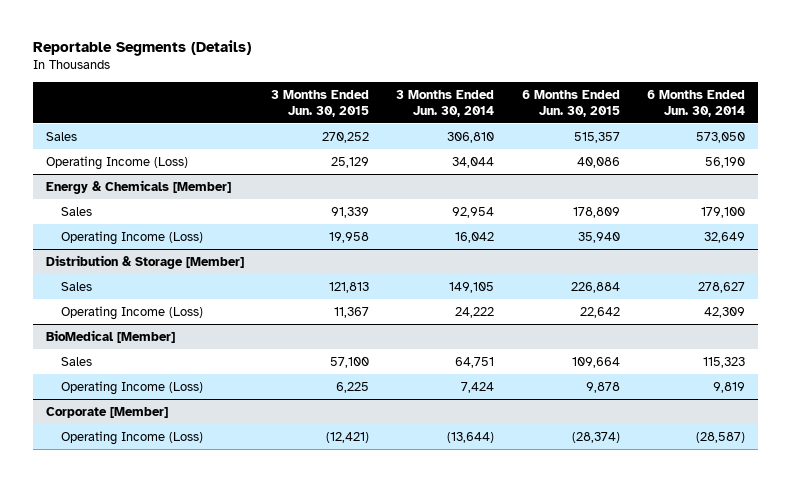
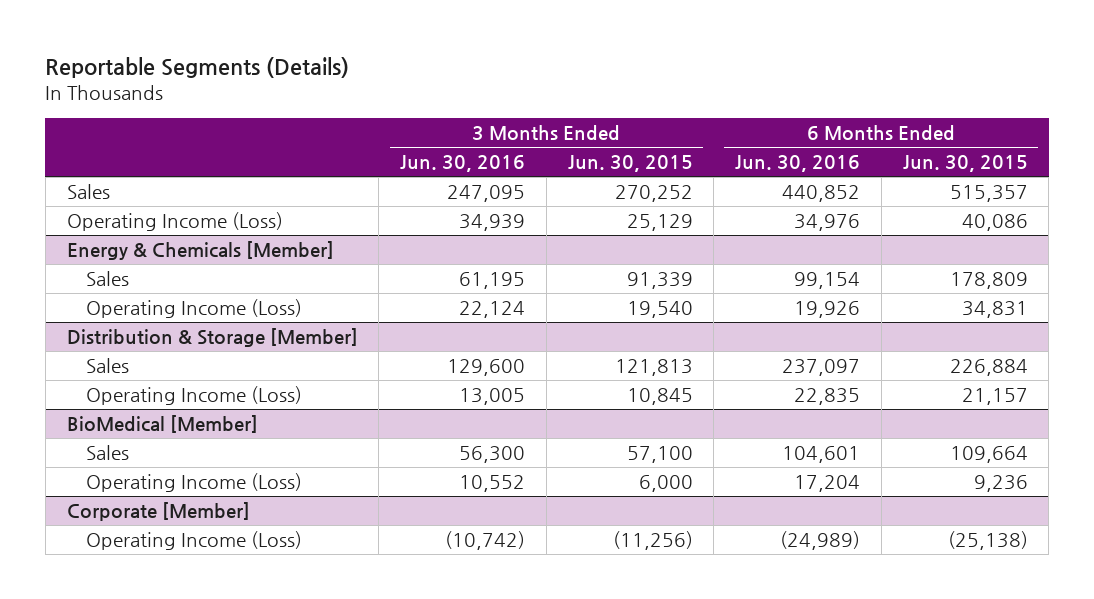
[396,89,495,117] 3 Months Ended Jun. 30, 2014 -> none
[646,89,745,117] 6 Months Ended Jun. 30, 2014 -> none
none -> [400,155,526,173] Jun. 30, 2016
none -> [735,155,861,173] Jun. 30, 2016
[329,231,370,243] 19,958 -> [626,301,693,319] 19,540
[577,231,620,243] 35,940 -> [961,301,1028,319] 34,831
[334,306,370,318] 11,367 -> [626,388,693,406] 10,845
[579,306,620,318] 22,642 -> [961,388,1028,406] 21,157
[336,381,370,393] 6,225 -> [638,475,693,493] 6,000
[585,381,620,393] 9,878 -> [973,475,1028,493] 9,236
[326,431,370,443] (12,421) -> [612,531,693,551] (11,256)
[571,431,620,443] (28,374) -> [947,531,1028,551] (25,138)

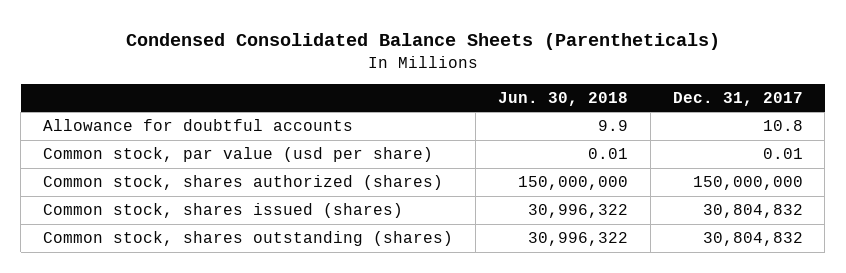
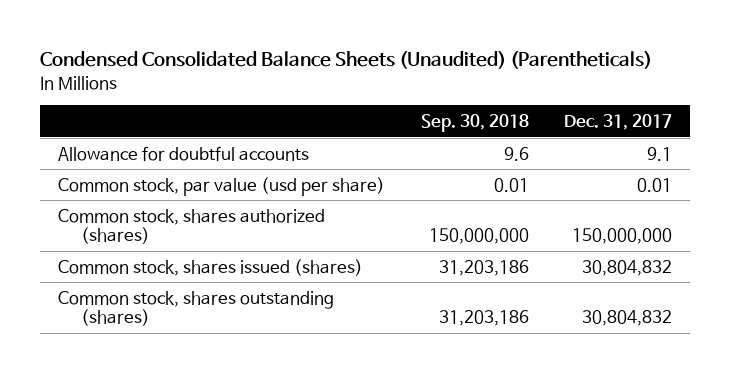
[125,32,720,50] Condensed Consolidated Balance Sheets (Parentheticals) -> [40,51,653,70] Condensed Consolidated Balance Sheets (Unaudited) (Parentheticals)
[497,91,628,106] Jun. 30, 2018 -> none
none -> [420,113,529,132] Sep. 30, 2018
[762,120,803,132] 10.8 -> [647,146,673,161] 9.1

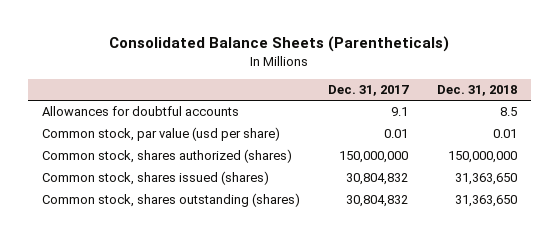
[40,51,653,70] Condensed Consolidated Balance Sheets (Unaudited) (Parentheticals) -> [109,36,450,53] Consolidated Balance Sheets (Parentheticals)
[420,113,529,132] Sep. 30, 2018 -> none
none -> [436,85,517,97] Dec. 31, 2018
[58,145,310,161] Allowance for doubtful accounts -> [42,106,240,117] Allowances for doubtful accounts

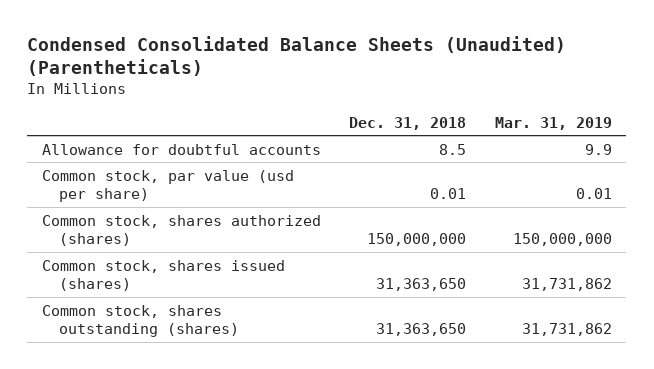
[109,36,450,53] Consolidated Balance Sheets (Parentheticals) -> [27,35,567,76] Condensed Consolidated Balance Sheets (Unaudited) (Parentheticals)
[328,85,410,97] Dec. 31, 2017 -> none
none -> [495,116,613,130] Mar. 31, 2019
[42,106,240,117] Allowances for doubtful accounts -> [41,143,321,155] Allowance for doubtful accounts

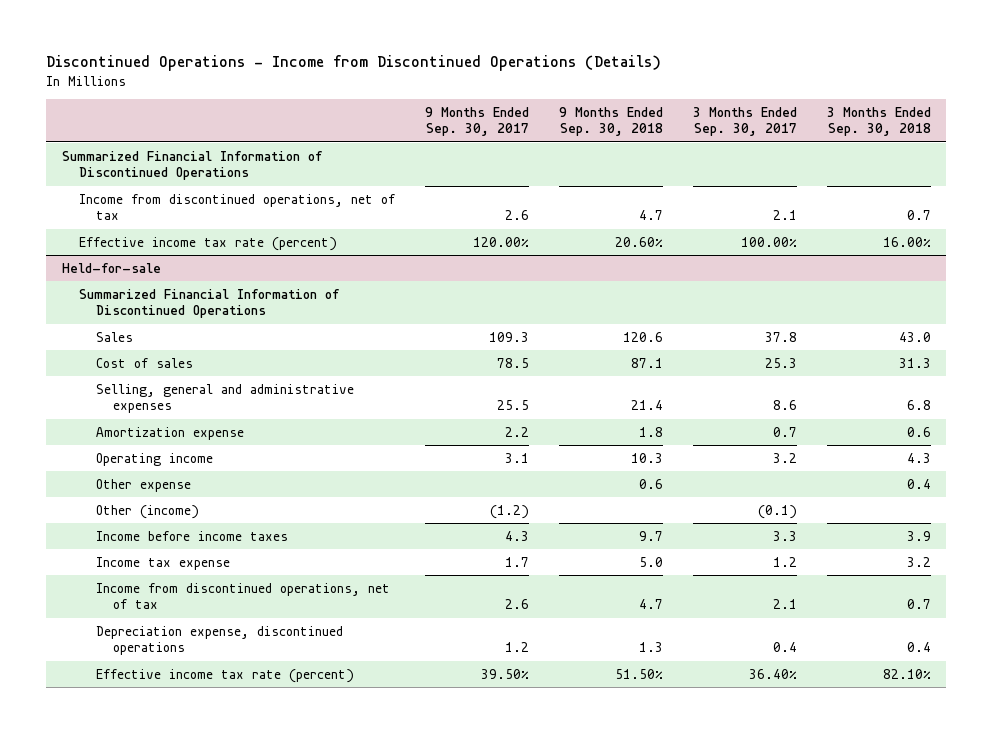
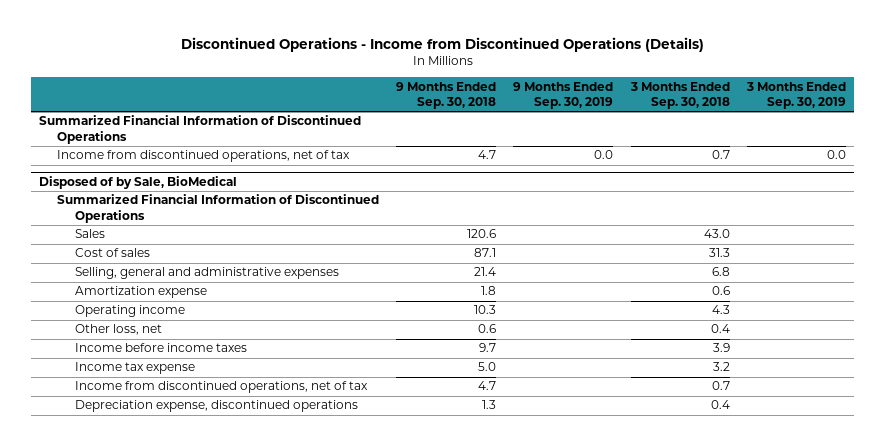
[424,106,529,137] 9 Months Ended Sep. 30, 2017 -> none
[692,106,797,137] 3 Months Ended Sep. 30, 2017 -> none
none -> [513,81,614,110] 9 Months Ended Sep. 30, 2019
none -> [745,81,846,110] 3 Months Ended Sep. 30, 2019
[78,236,337,251] Effective income tax rate (percent) -> none
[61,262,161,273] Held-for-sale -> none
none -> [39,176,238,190] Disposed of by Sale, BioMedical
[95,504,199,519] Other (income) -> none
[95,478,191,492] Other expense -> [74,324,162,336] Other loss, net
[95,668,354,683] Effective income tax rate (percent) -> none

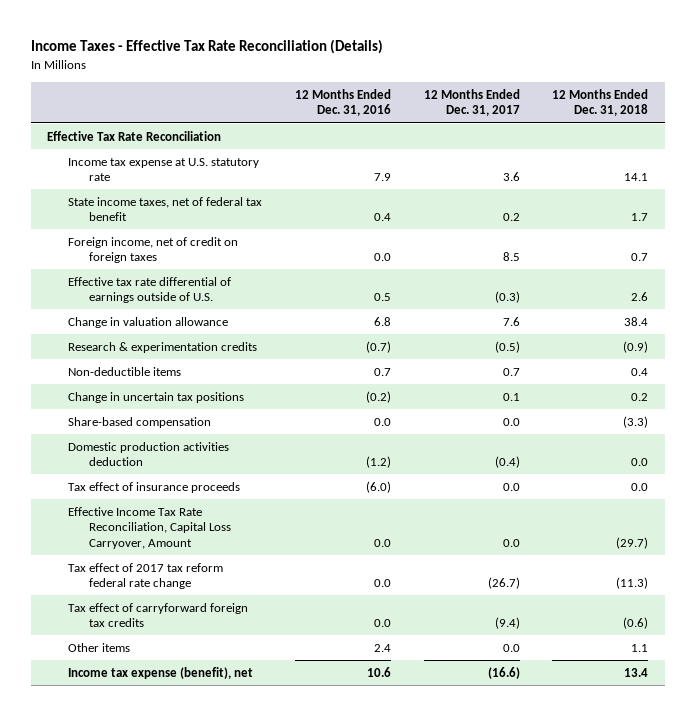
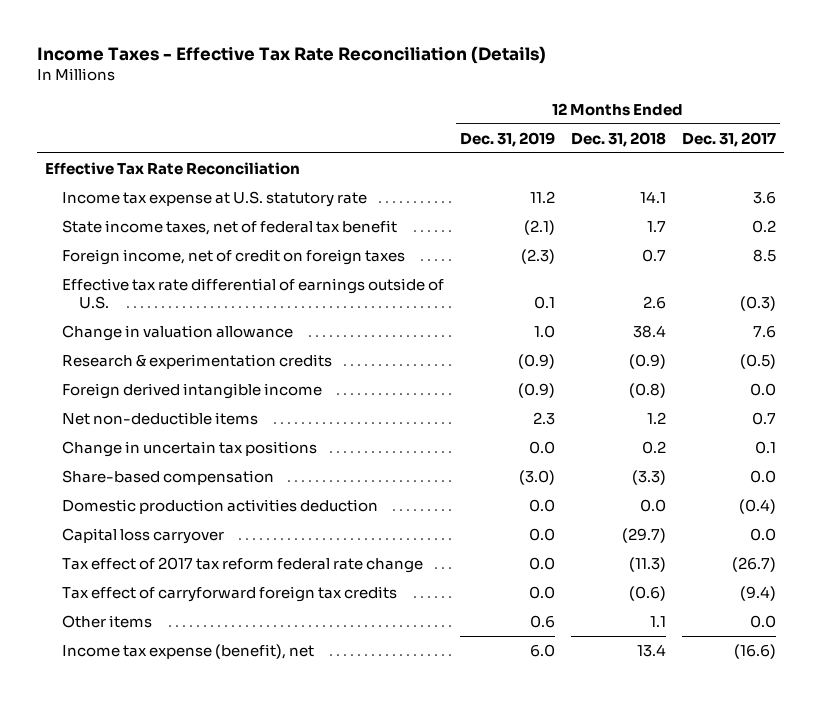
[294,88,391,117] 12 Months Ended Dec. 31, 2016 -> none
none -> [459,131,555,147] Dec. 31, 2019
none -> [61,382,322,399] Foreign derived intangible income
[67,366,181,376] Non-deductible items -> [61,411,258,425] Net non-deductible items
[631,367,649,376] 0.4 -> [647,411,667,424] 1.2
[67,481,240,493] Tax effect of insurance proceeds -> none
[67,506,231,549] Effective Income Tax Rate Reconciliation, Capital Loss Carryover, Amount -> [61,527,224,544] Capital loss carryover

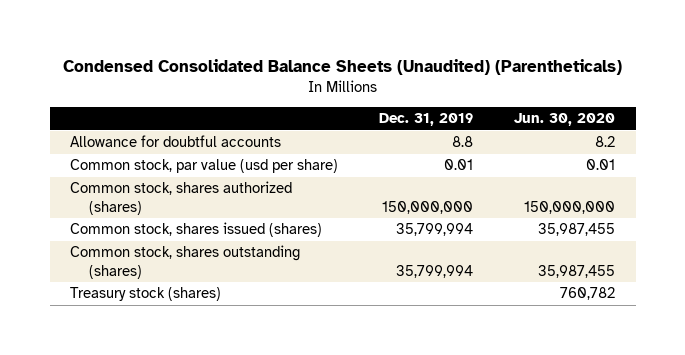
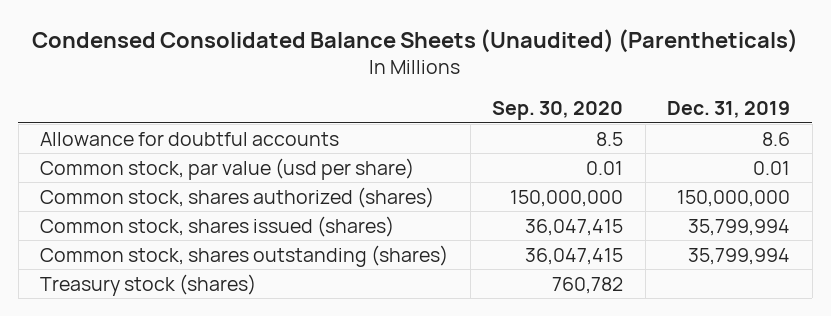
[514,113,616,127] Jun. 30, 2020 -> none
none -> [492,101,624,121] Sep. 30, 2020
[452,136,474,148] 8.8 -> [762,131,791,146] 8.6

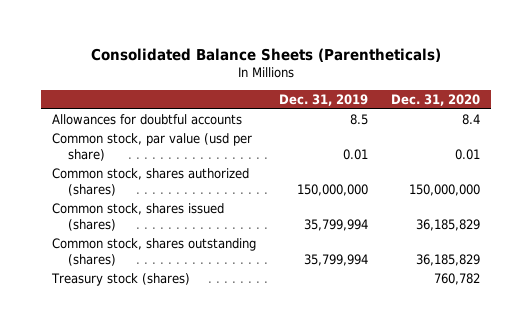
[32,29,799,54] Condensed Consolidated Balance Sheets (Unaudited) (Parentheticals) -> [91,48,442,63] Consolidated Balance Sheets (Parentheticals)
[492,101,624,121] Sep. 30, 2020 -> none
none -> [390,93,480,106] Dec. 31, 2020
[40,131,340,146] Allowance for doubtful accounts -> [52,114,243,126] Allowances for doubtful accounts
[762,131,791,146] 8.6 -> [350,114,369,126] 8.5

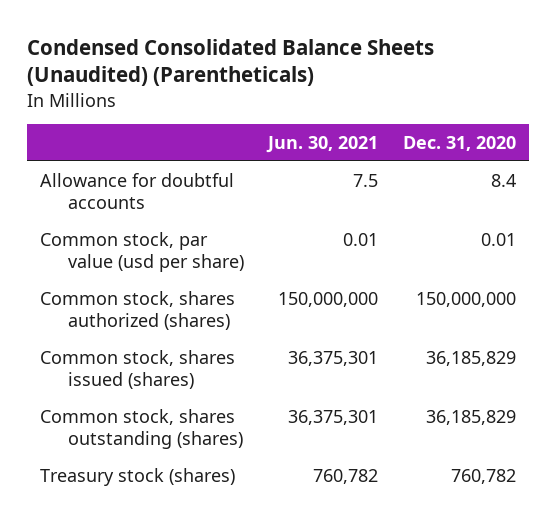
[91,48,442,63] Consolidated Balance Sheets (Parentheticals) -> [27,38,435,87] Condensed Consolidated Balance Sheets (Unaudited) (Parentheticals)
[279,93,369,106] Dec. 31, 2019 -> none
none -> [266,136,379,154] Jun. 30, 2021
[52,114,243,126] Allowances for doubtful accounts -> [39,172,234,210] Allowance for doubtful accounts

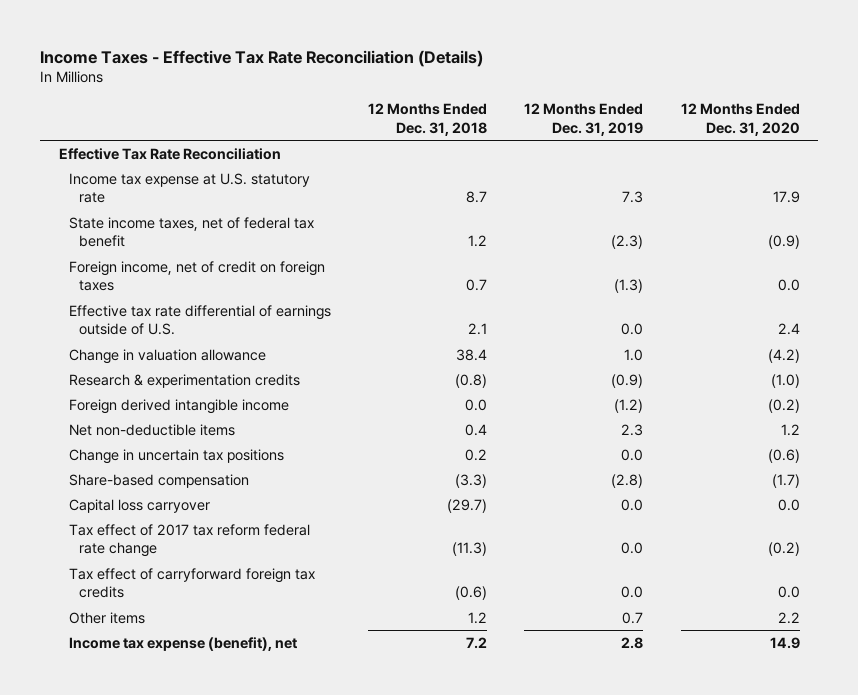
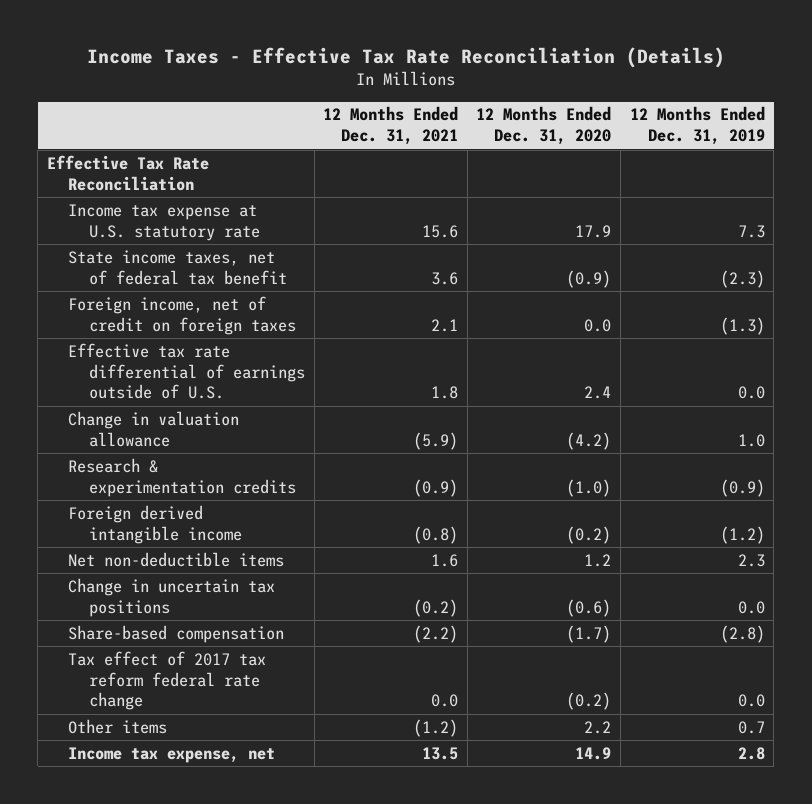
[368,103,488,136] 12 Months Ended Dec. 31, 2018 -> none
none -> [323,106,459,146] 12 Months Ended Dec. 31, 2021
[69,498,211,513] Capital loss carryover -> none
[69,567,316,599] Tax effect of carryforward foreign tax credits -> none
[69,636,298,651] Income tax expense (benefit), net -> [67,746,275,763] Income tax expense, net

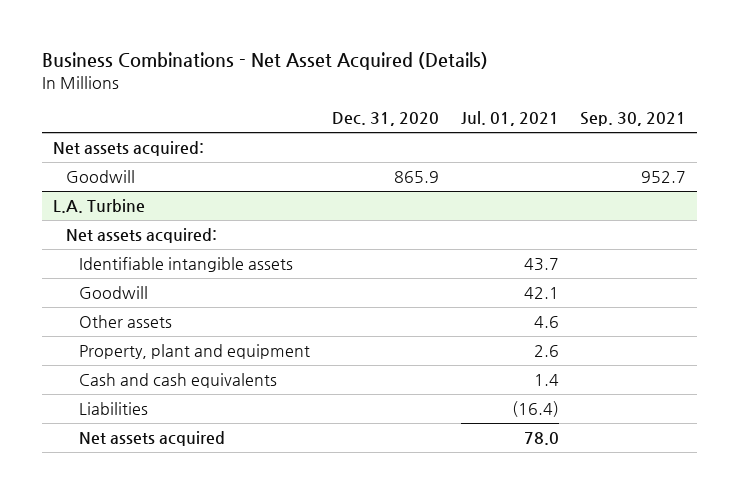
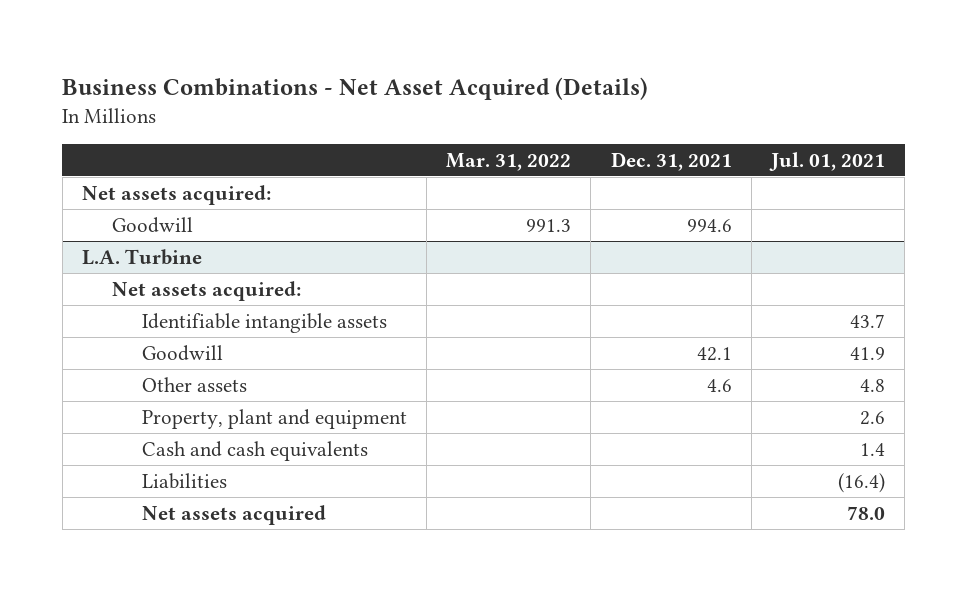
[331,112,439,127] Dec. 31, 2020 -> none
[580,112,687,127] Sep. 30, 2021 -> none
none -> [446,152,572,171] Mar. 31, 2022
none -> [610,151,732,171] Dec. 31, 2021
[523,286,559,299] 42.1 -> [850,346,886,360] 41.9
[533,315,559,328] 4.6 -> [860,378,886,392] 4.8

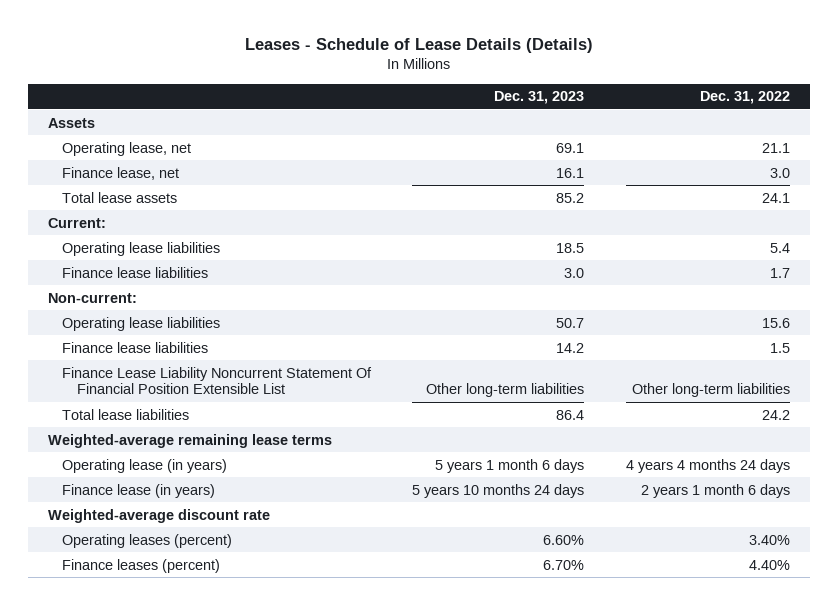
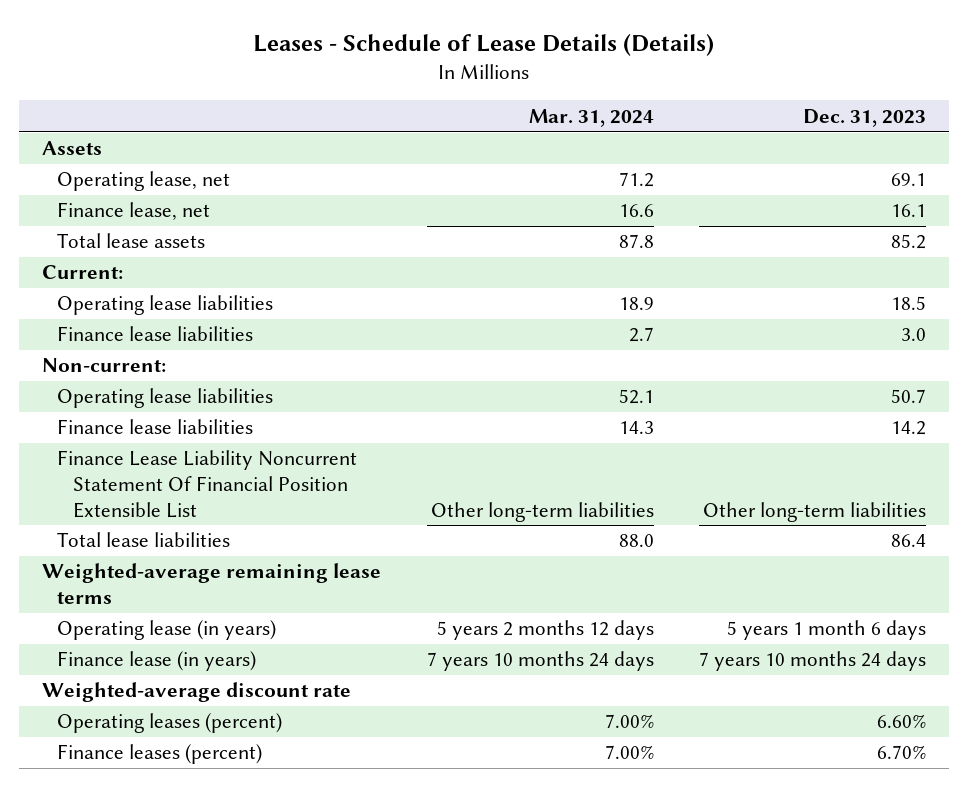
[699,91,790,105] Dec. 31, 2022 -> none
none -> [528,108,654,127] Mar. 31, 2024
[412,483,585,498] 5 years 10 months 24 days -> [699,651,927,672] 7 years 10 months 24 days

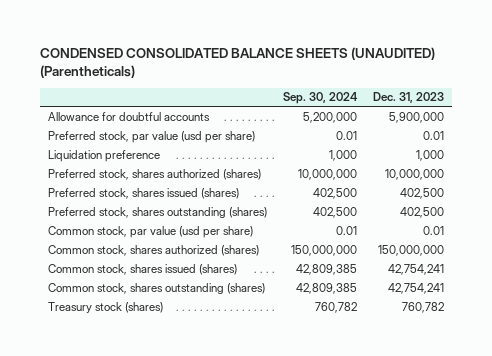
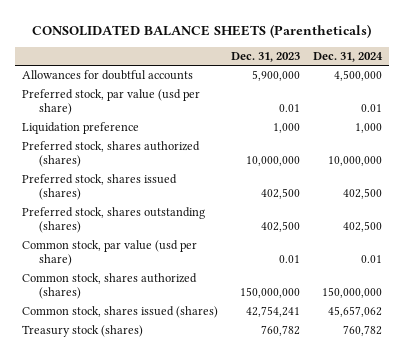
[39,46,435,78] CONDENSED CONSOLIDATED BALANCE SHEETS (UNAUDITED) (Parentheticals) -> [32,23,372,38] CONSOLIDATED BALANCE SHEETS (Parentheticals)
[282,92,358,105] Sep. 30, 2024 -> none
none -> [313,52,384,63] Dec. 31, 2024
[47,111,210,121] Allowance for doubtful accounts -> [22,70,194,81] Allowances for doubtful accounts
[47,282,265,294] Common stock, shares outstanding (shares) -> none

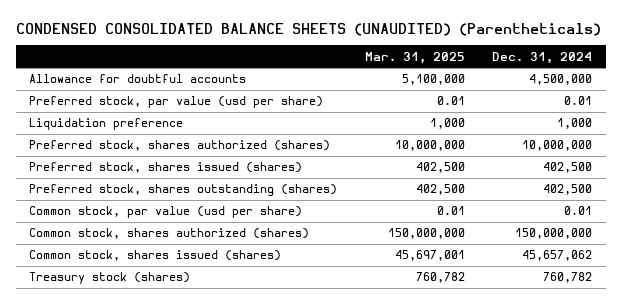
[32,23,372,38] CONSOLIDATED BALANCE SHEETS (Parentheticals) -> [15,22,601,36] CONDENSED CONSOLIDATED BALANCE SHEETS (UNAUDITED) (Parentheticals)
[231,52,301,63] Dec. 31, 2023 -> none
none -> [364,51,465,64] Mar. 31, 2025
[22,70,194,81] Allowances for doubtful accounts -> [29,74,247,84] Allowance for doubtful accounts

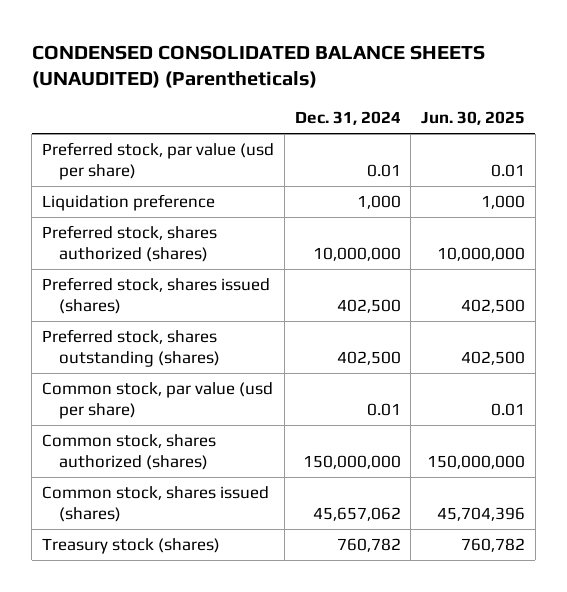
[364,51,465,64] Mar. 31, 2025 -> none
none -> [420,111,525,126] Jun. 30, 2025
[29,74,247,84] Allowance for doubtful accounts -> none

